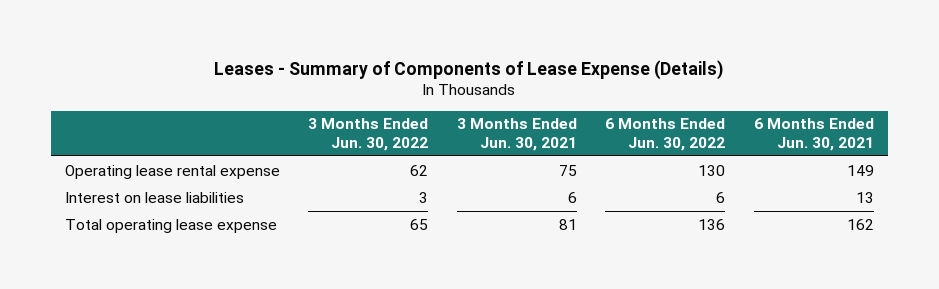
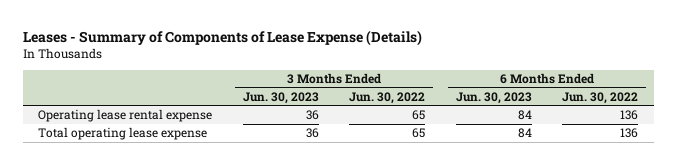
[456,118,577,151] 3 Months Ended Jun. 30, 2021 -> none
[753,118,874,151] 6 Months Ended Jun. 30, 2021 -> none
none -> [242,91,319,104] Jun. 30, 2023
none -> [455,91,532,104] Jun. 30, 2023
[65,191,245,203] Interest on lease liabilities -> none
[410,164,429,176] 62 -> [412,110,426,121] 65
[698,164,726,176] 130 -> [620,110,639,121] 136

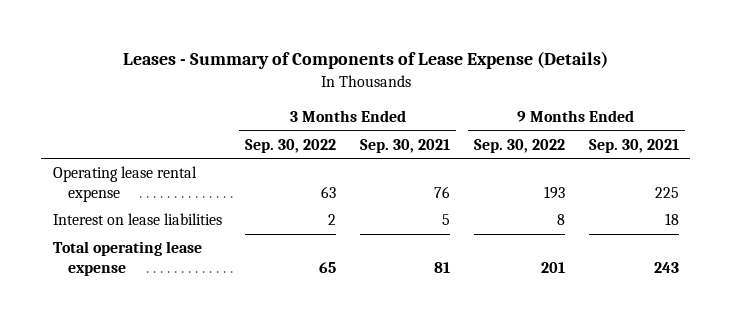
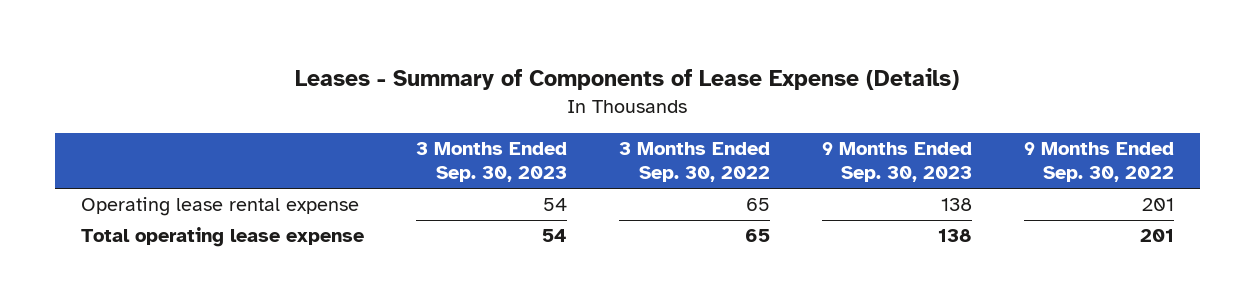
[360,138,451,153] Sep. 30, 2021 -> none
[588,138,679,153] Sep. 30, 2021 -> none
none -> [415,142,567,183] 3 Months Ended Sep. 30, 2023
none -> [822,142,973,183] 9 Months Ended Sep. 30, 2023
[52,213,222,226] Interest on lease liabilities -> none
[321,185,337,198] 63 -> [745,198,770,212] 65
[543,185,565,199] 193 -> [1142,198,1175,212] 201

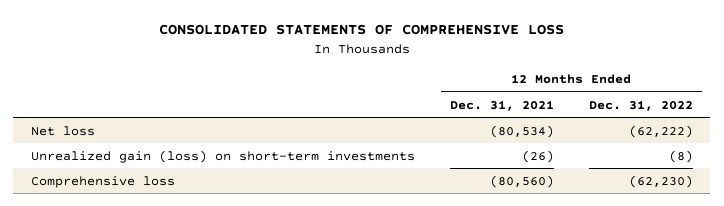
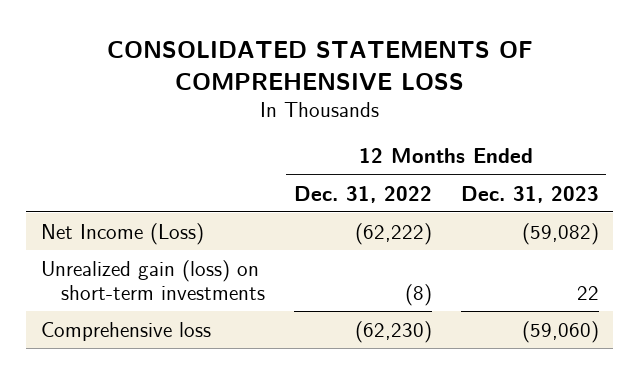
[449,99,554,111] Dec. 31, 2021 -> none
none -> [460,185,599,203] Dec. 31, 2023
[30,125,95,136] Net loss -> [40,222,204,245] Net Income (Loss)

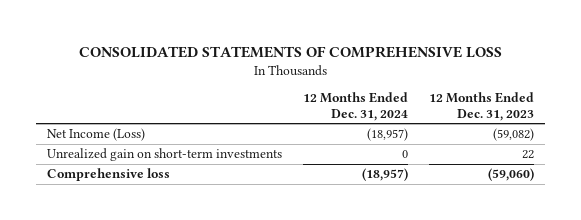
[293,185,432,203] Dec. 31, 2022 -> none
none -> [303,92,409,121] 12 Months Ended Dec. 31, 2024
[40,259,265,300] Unrealized gain (loss) on short-term investments -> [46,148,282,162] Unrealized gain on short-term investments

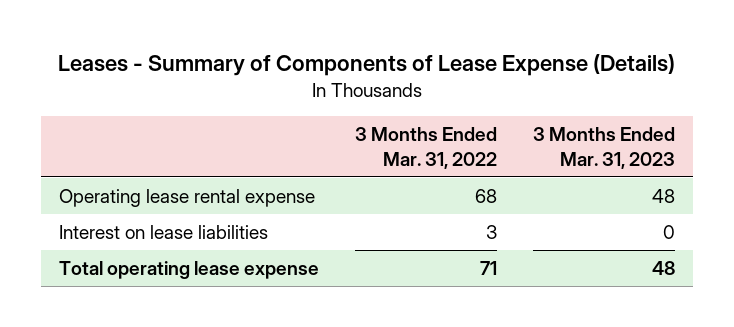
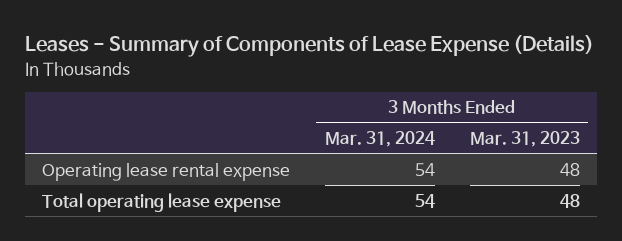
[355,126,498,169] 3 Months Ended Mar. 31, 2022 -> none
none -> [324,130,435,147] Mar. 31, 2024
[58,225,268,240] Interest on lease liabilities -> none

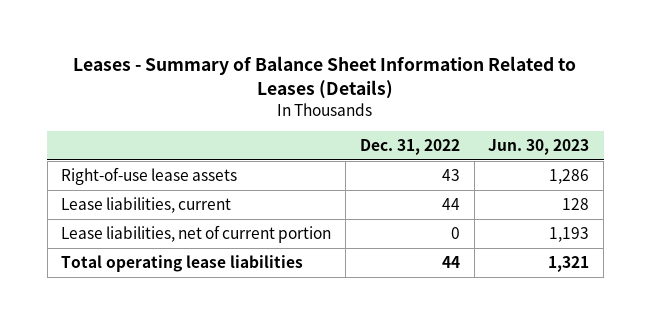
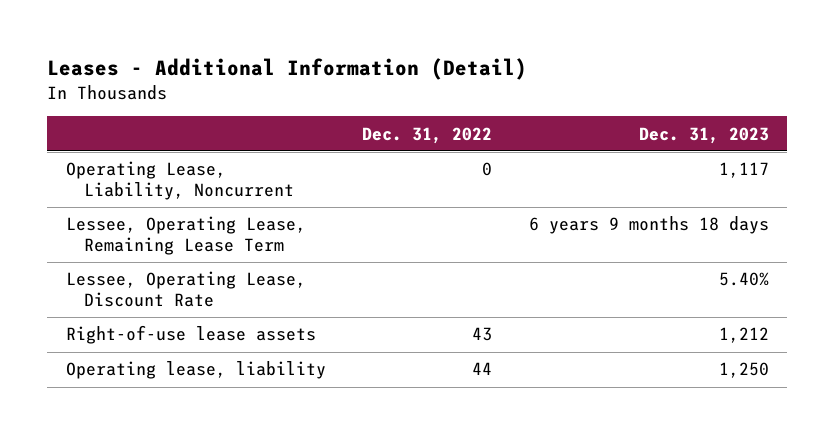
[73,55,577,99] Leases - Summary of Balance Sheet Information Related to Leases (Details) -> [47,57,528,80] Leases - Additional Information (Detail)
[488,138,590,155] Jun. 30, 2023 -> none
none -> [638,126,769,144] Dec. 31, 2023
none -> [65,161,295,201] Operating Lease, Liability, Noncurrent
none -> [65,216,306,256] Lessee, Operating Lease, Remaining Lease Term
none -> [65,271,306,308] Lessee, Operating Lease, Discount Rate
[61,197,232,214] Lease liabilities, current -> none
[61,225,332,244] Lease liabilities, net of current portion -> none
[61,255,304,273] Total operating lease liabilities -> [65,361,326,380] Operating lease, liability

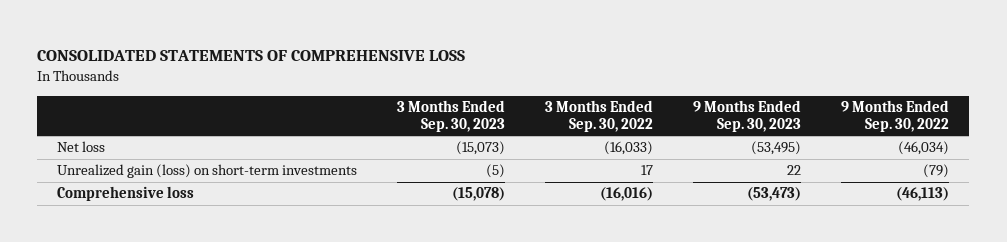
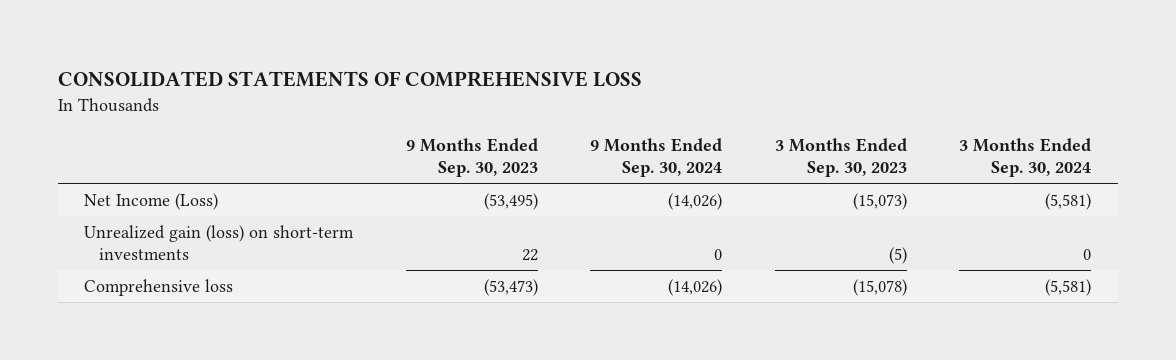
[545,100,654,133] 3 Months Ended Sep. 30, 2022 -> none
[841,100,950,133] 9 Months Ended Sep. 30, 2022 -> none
none -> [590,138,723,177] 9 Months Ended Sep. 30, 2024
none -> [959,138,1092,177] 3 Months Ended Sep. 30, 2024
[57,141,106,153] Net loss -> [84,192,219,210] Net Income (Loss)

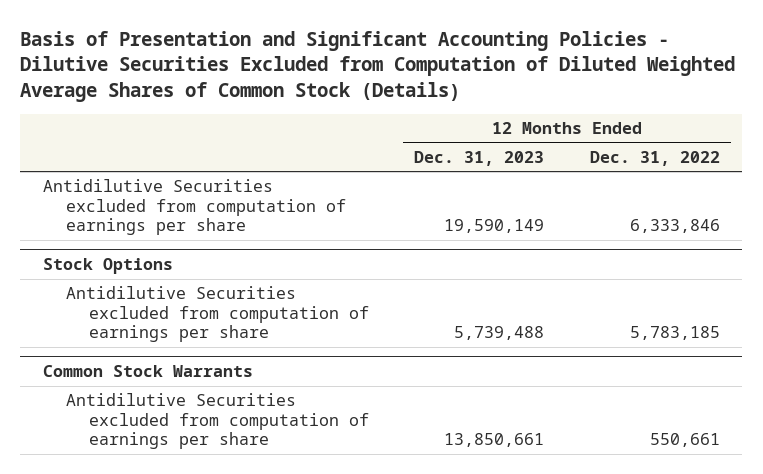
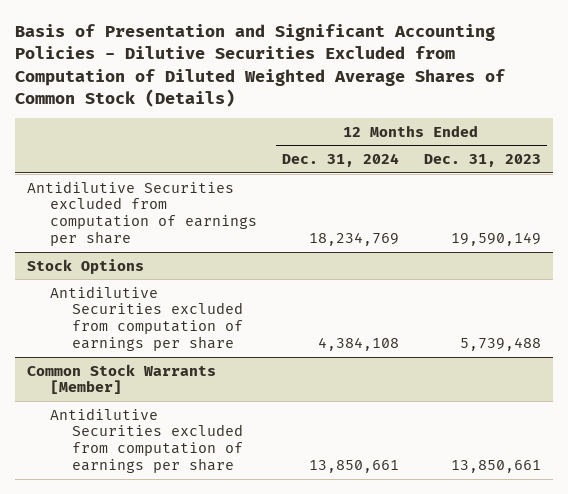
[589,150,720,166] Dec. 31, 2022 -> none
none -> [281,152,399,167] Dec. 31, 2024
[42,365,253,378] Common Stock Warrants -> [27,363,217,395] Common Stock Warrants [Member]

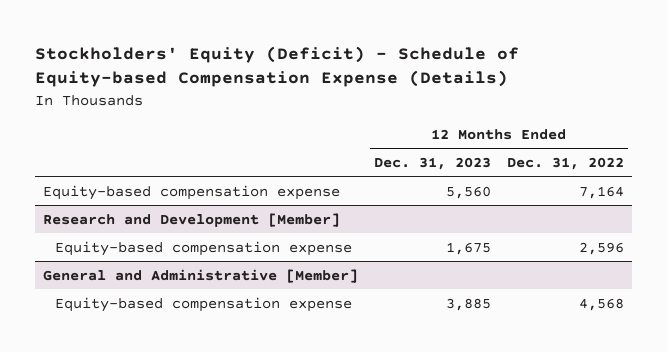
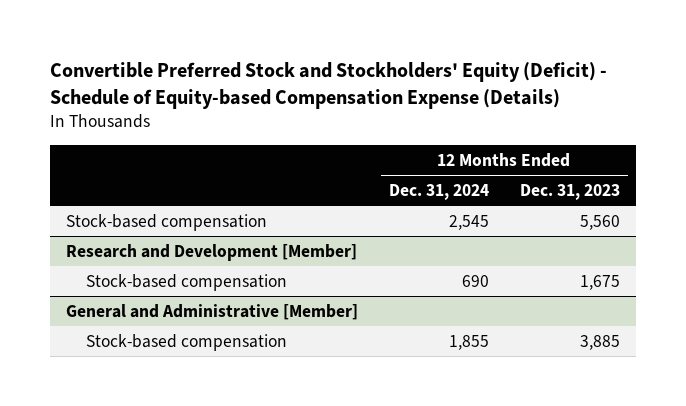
[34,46,519,88] Stockholders' Equity (Deficit) - Schedule of Equity-based Compensation Expense (Details) -> [49,61,607,109] Convertible Preferred Stock and Stockholders' Equity (Deficit) - Schedule of Equity-based Compensation Expense (Details)
[506,156,624,170] Dec. 31, 2022 -> none
none -> [388,183,489,200] Dec. 31, 2024
[42,184,340,200] Equity-based compensation expense -> [65,213,267,231] Stock-based compensation
[55,240,353,256] Equity-based compensation expense -> [85,273,287,291] Stock-based compensation
[55,296,353,312] Equity-based compensation expense -> [85,333,287,351] Stock-based compensation

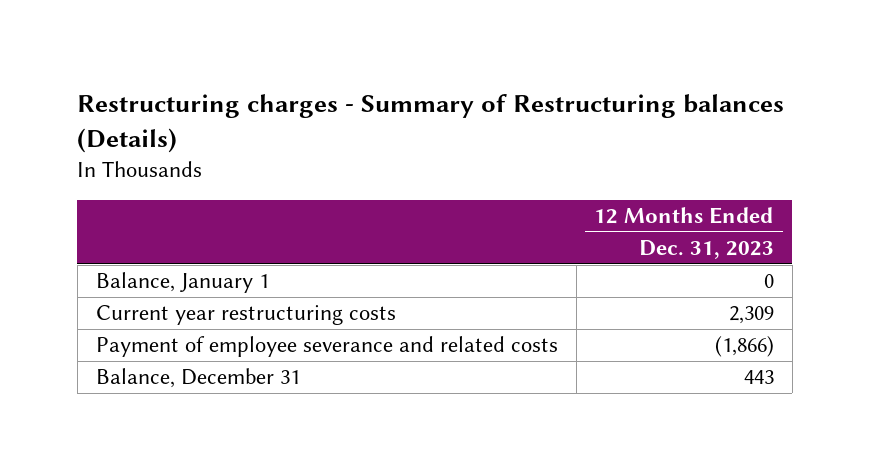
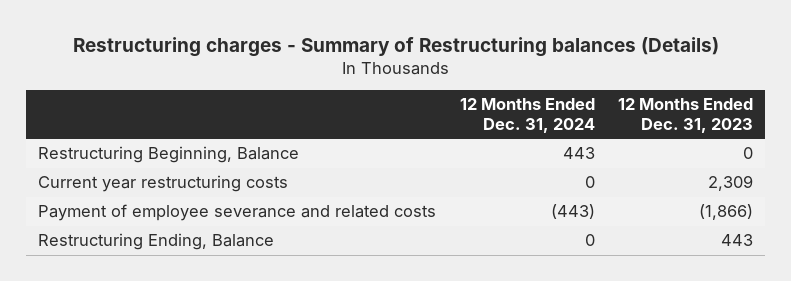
none -> [459,98,595,134] 12 Months Ended Dec. 31, 2024
[95,272,269,294] Balance, January 1 -> [37,146,299,164] Restructuring Beginning, Balance
[95,368,300,389] Balance, December 31 -> [37,233,274,251] Restructuring Ending, Balance

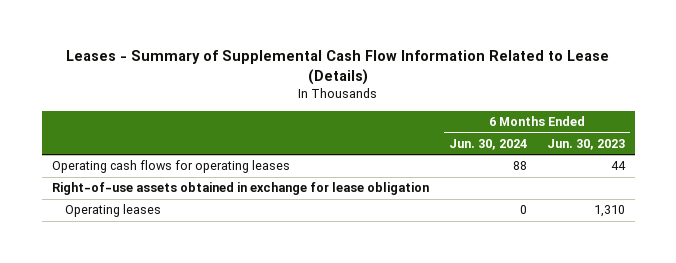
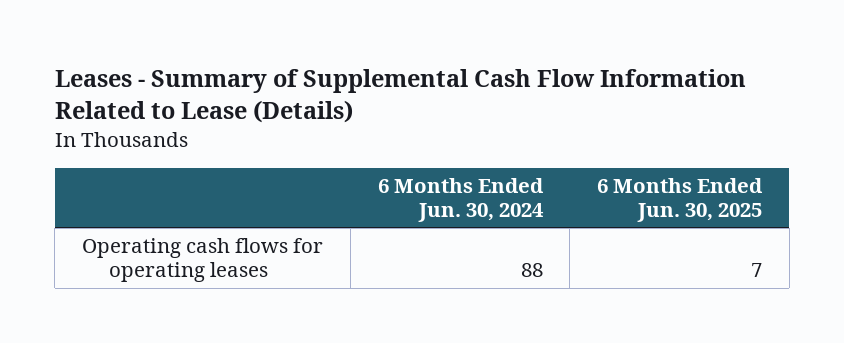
[546,138,625,150] Jun. 30, 2023 -> none
none -> [596,177,763,222] 6 Months Ended Jun. 30, 2025
[51,182,429,196] Right-of-use assets obtained in exchange for lease obligation -> none
[64,204,161,218] Operating leases -> none

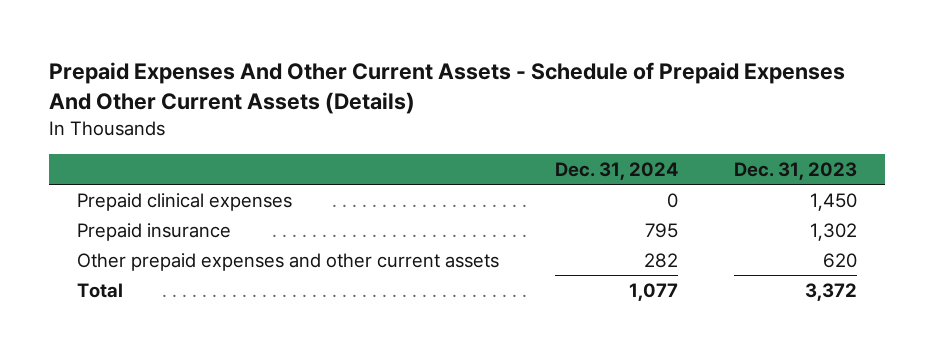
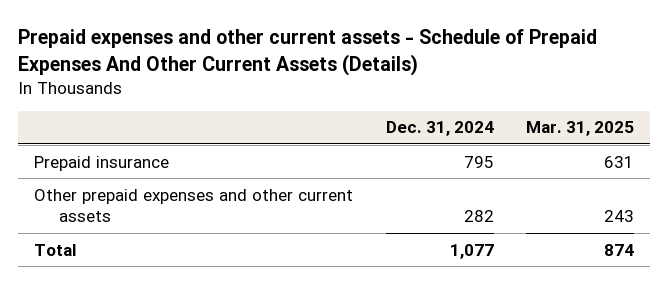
[49,62,846,114] Prepaid Expenses And Other Current Assets - Schedule of Prepaid Expenses And Other Current Assets (Details) -> [18,29,598,76] Prepaid expenses and other current assets - Schedule of Prepaid Expenses And Other Current Assets (Details)
[733,161,857,180] Dec. 31, 2023 -> none
none -> [525,121,634,137] Mar. 31, 2025
[77,193,293,212] Prepaid clinical expenses -> none

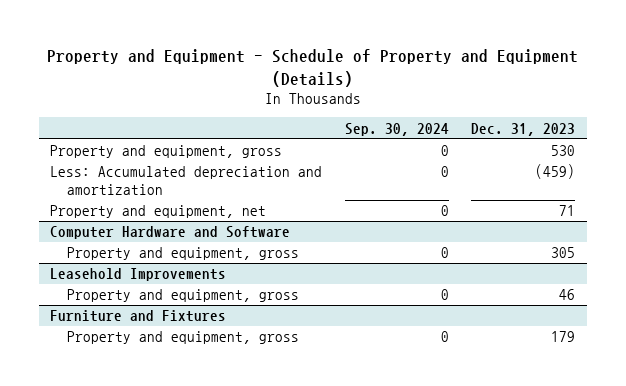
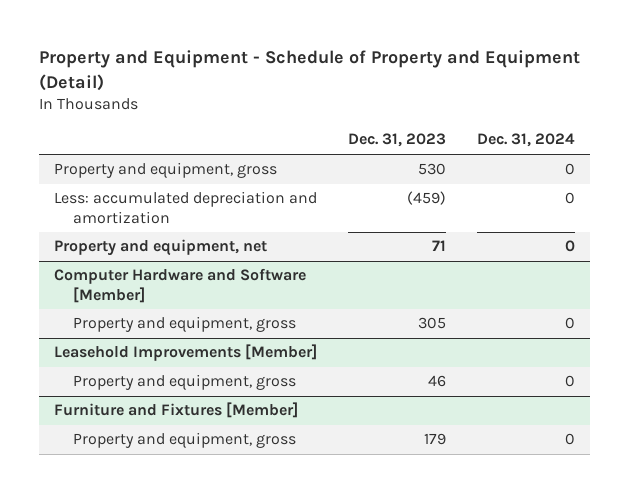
[46,49,578,87] Property and Equipment - Schedule of Property and Equipment (Details) -> [38,50,580,91] Property and Equipment - Schedule of Property and Equipment (Detail)
[344,122,449,136] Sep. 30, 2024 -> none
none -> [476,133,575,148] Dec. 31, 2024
[50,166,323,195] Less: Accumulated depreciation and amortization -> [54,191,318,224] Less: accumulated depreciation and amortization
[50,226,291,240] Computer Hardware and Software -> [54,268,307,303] Computer Hardware and Software [Member]
[50,268,227,282] Leasehold Improvements -> [54,344,318,362] Leasehold Improvements [Member]
[50,310,227,323] Furniture and Fixtures -> [54,402,299,419] Furniture and Fixtures [Member]

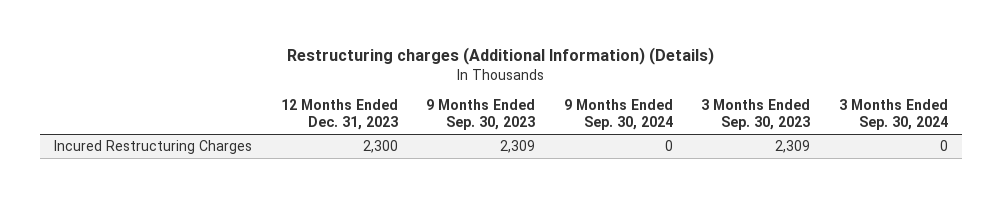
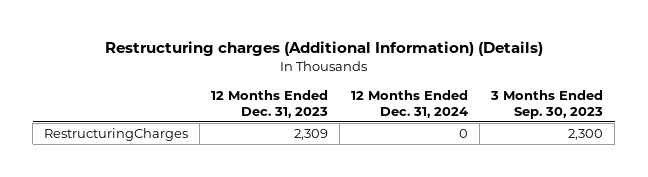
[426,99,536,131] 9 Months Ended Sep. 30, 2023 -> none
[563,99,673,131] 9 Months Ended Sep. 30, 2024 -> none
[838,99,948,131] 3 Months Ended Sep. 30, 2024 -> none
none -> [351,89,469,118] 12 Months Ended Dec. 31, 2024
[53,140,252,155] Incured Restructuring Charges -> none
none -> [44,128,189,142] RestructuringCharges

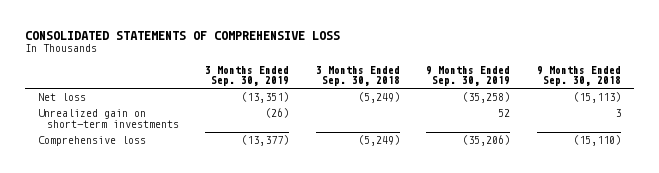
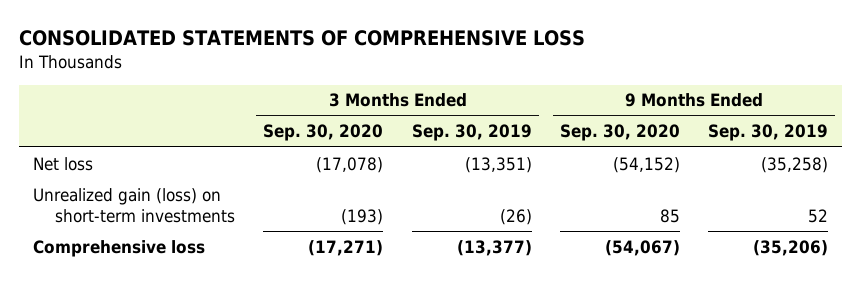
[315,65,400,87] 3 Months Ended Sep. 30, 2018 -> none
[536,65,621,87] 9 Months Ended Sep. 30, 2018 -> none
none -> [263,124,384,142] Sep. 30, 2020
none -> [559,124,680,142] Sep. 30, 2020
[38,109,179,129] Unrealized gain on short-term investments -> [33,187,236,224] Unrealized gain (loss) on short-term investments

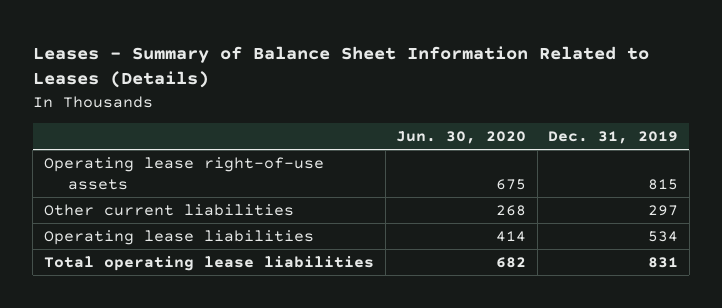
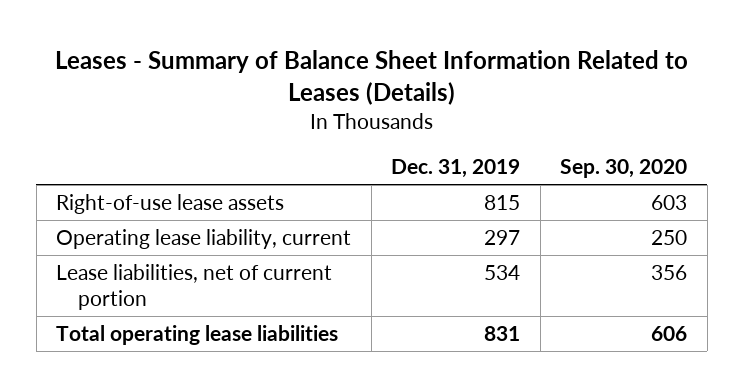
[396,131,527,145] Jun. 30, 2020 -> none
none -> [560,159,688,179] Sep. 30, 2020
[44,156,325,190] Operating lease right-of-use assets -> [56,193,285,214] Right-of-use lease assets
[44,203,295,216] Other current liabilities -> [56,228,352,249] Operating lease liability, current
[44,229,315,245] Operating lease liabilities -> [56,263,333,310] Lease liabilities, net of current portion

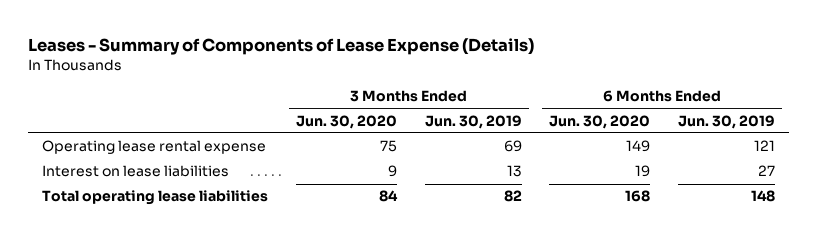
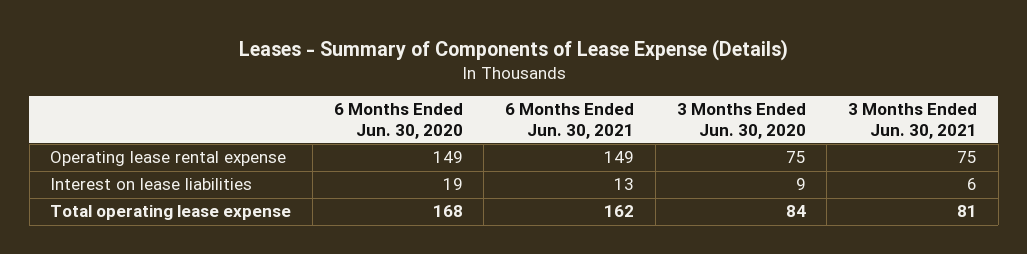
[424,114,522,129] Jun. 30, 2019 -> none
[677,114,775,129] Jun. 30, 2019 -> none
none -> [505,103,635,139] 6 Months Ended Jun. 30, 2021
none -> [847,103,977,139] 3 Months Ended Jun. 30, 2021
[42,190,269,206] Total operating lease liabilities -> [50,205,292,221] Total operating lease expense

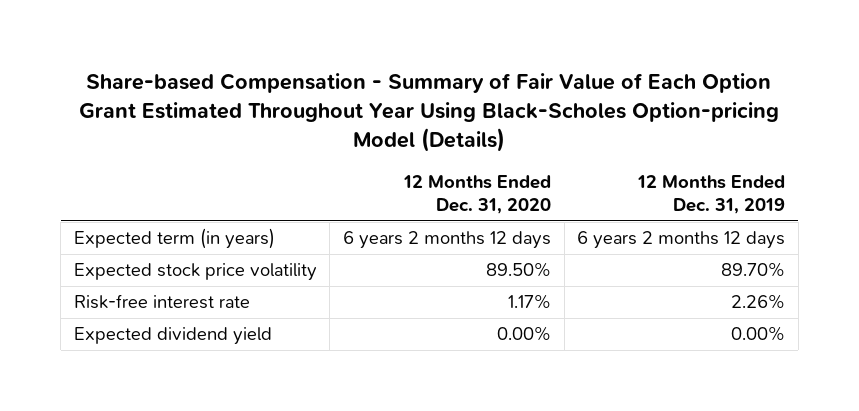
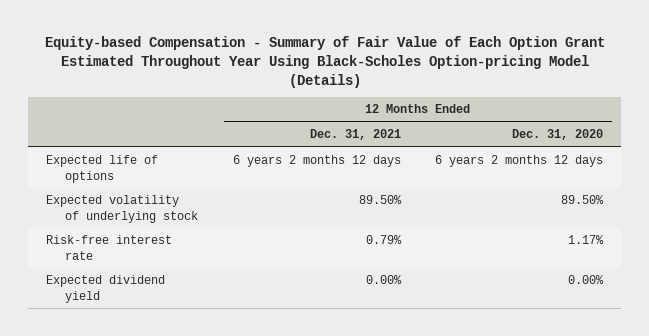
[79,73,780,152] Share-based Compensation - Summary of Fair Value of Each Option Grant Estimated Throughout Year Using Black-Scholes Option-pricing Model (Details) -> [44,36,605,88] Equity-based Compensation - Summary of Fair Value of Each Option Grant Estimated Throughout Year Using Black-Scholes Option-pricing Model (Details)
[637,174,786,214] 12 Months Ended Dec. 31, 2019 -> none
none -> [309,129,401,141] Dec. 31, 2021
[73,228,275,250] Expected term (in years) -> [45,155,158,183] Expected life of options
[73,263,317,282] Expected stock price volatility -> [45,195,198,223] Expected volatility of underlying stock

